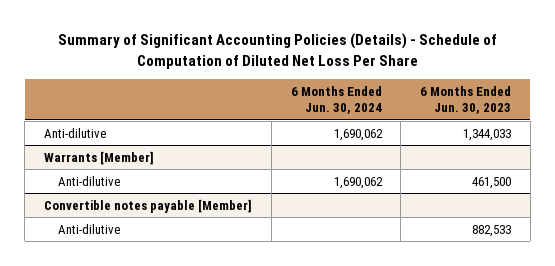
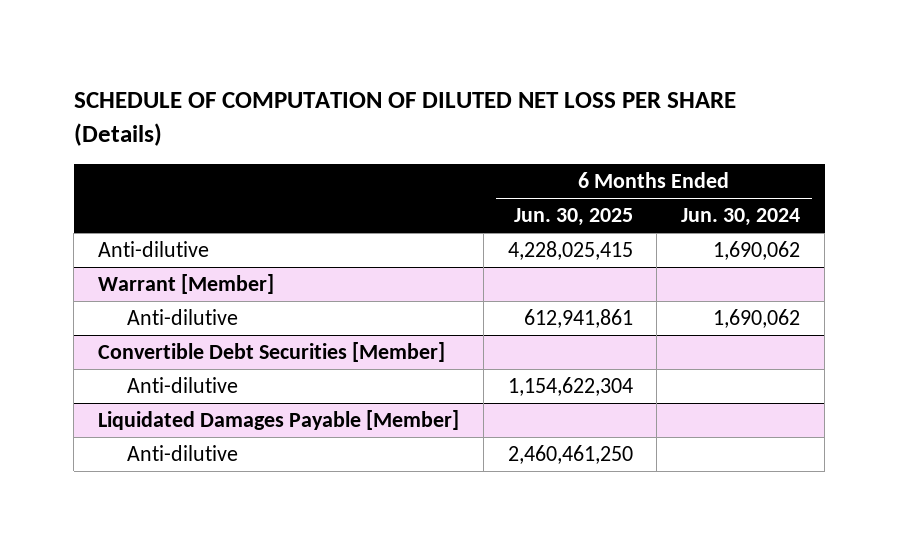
[57,33,497,69] Summary of Significant Accounting Policies (Details) - Schedule of Computation of Diluted Net Loss Per Share -> [73,91,736,146] SCHEDULE OF COMPUTATION OF DILUTED NET LOSS PER SHARE (Details)
[420,85,512,115] 6 Months Ended Jun. 30, 2023 -> none
none -> [513,208,633,227] Jun. 30, 2025
[44,150,155,165] Warrants [Member] -> [98,274,275,295] Warrant [Member]
[44,198,253,213] Convertible notes payable [Member] -> [98,342,446,363] Convertible Debt Securities [Member]
none -> [98,410,460,431] Liquidated Damages Payable [Member]
none -> [127,445,239,462] Anti-dilutive

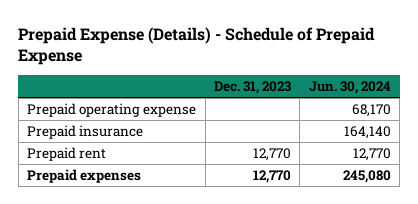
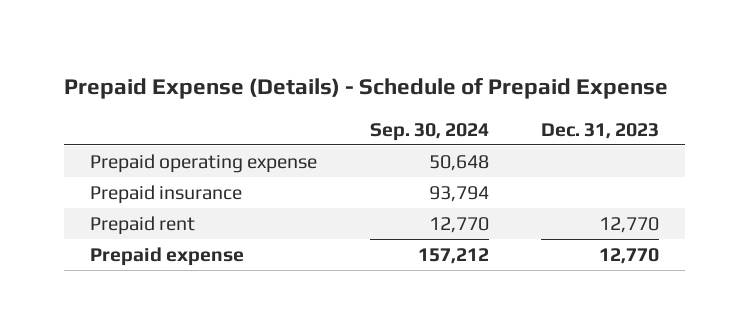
[308,80,391,94] Jun. 30, 2024 -> none
none -> [369,122,489,141] Sep. 30, 2024
[27,169,142,184] Prepaid expenses -> [90,246,245,266] Prepaid expense

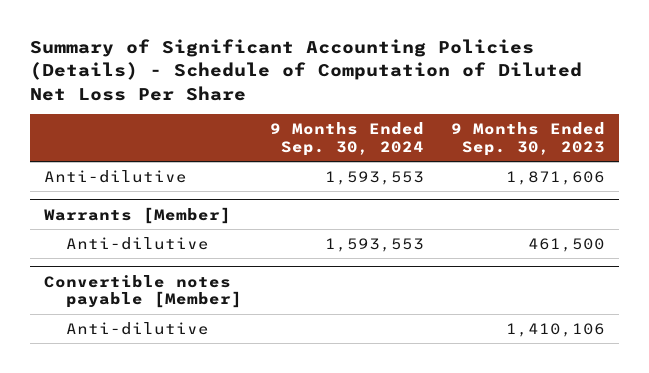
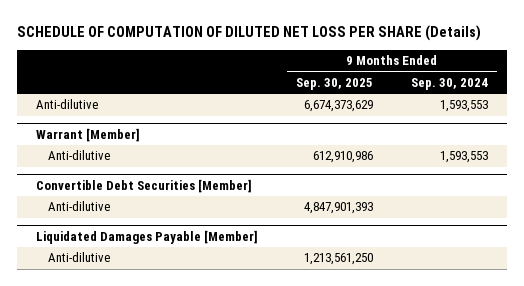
[30,39,583,101] Summary of Significant Accounting Policies (Details) - Schedule of Computation of Diluted Net Loss Per Share -> [17,25,482,42] SCHEDULE OF COMPUTATION OF DILUTED NET LOSS PER SHARE (Details)
[450,122,605,157] 9 Months Ended Sep. 30, 2023 -> none
none -> [296,78,374,91] Sep. 30, 2025
[43,206,231,224] Warrants [Member] -> [36,127,141,142] Warrant [Member]
[43,274,243,309] Convertible notes payable [Member] -> [36,178,253,193] Convertible Debt Securities [Member]
none -> [36,229,259,244] Liquidated Damages Payable [Member]
none -> [47,252,110,263] Anti-dilutive

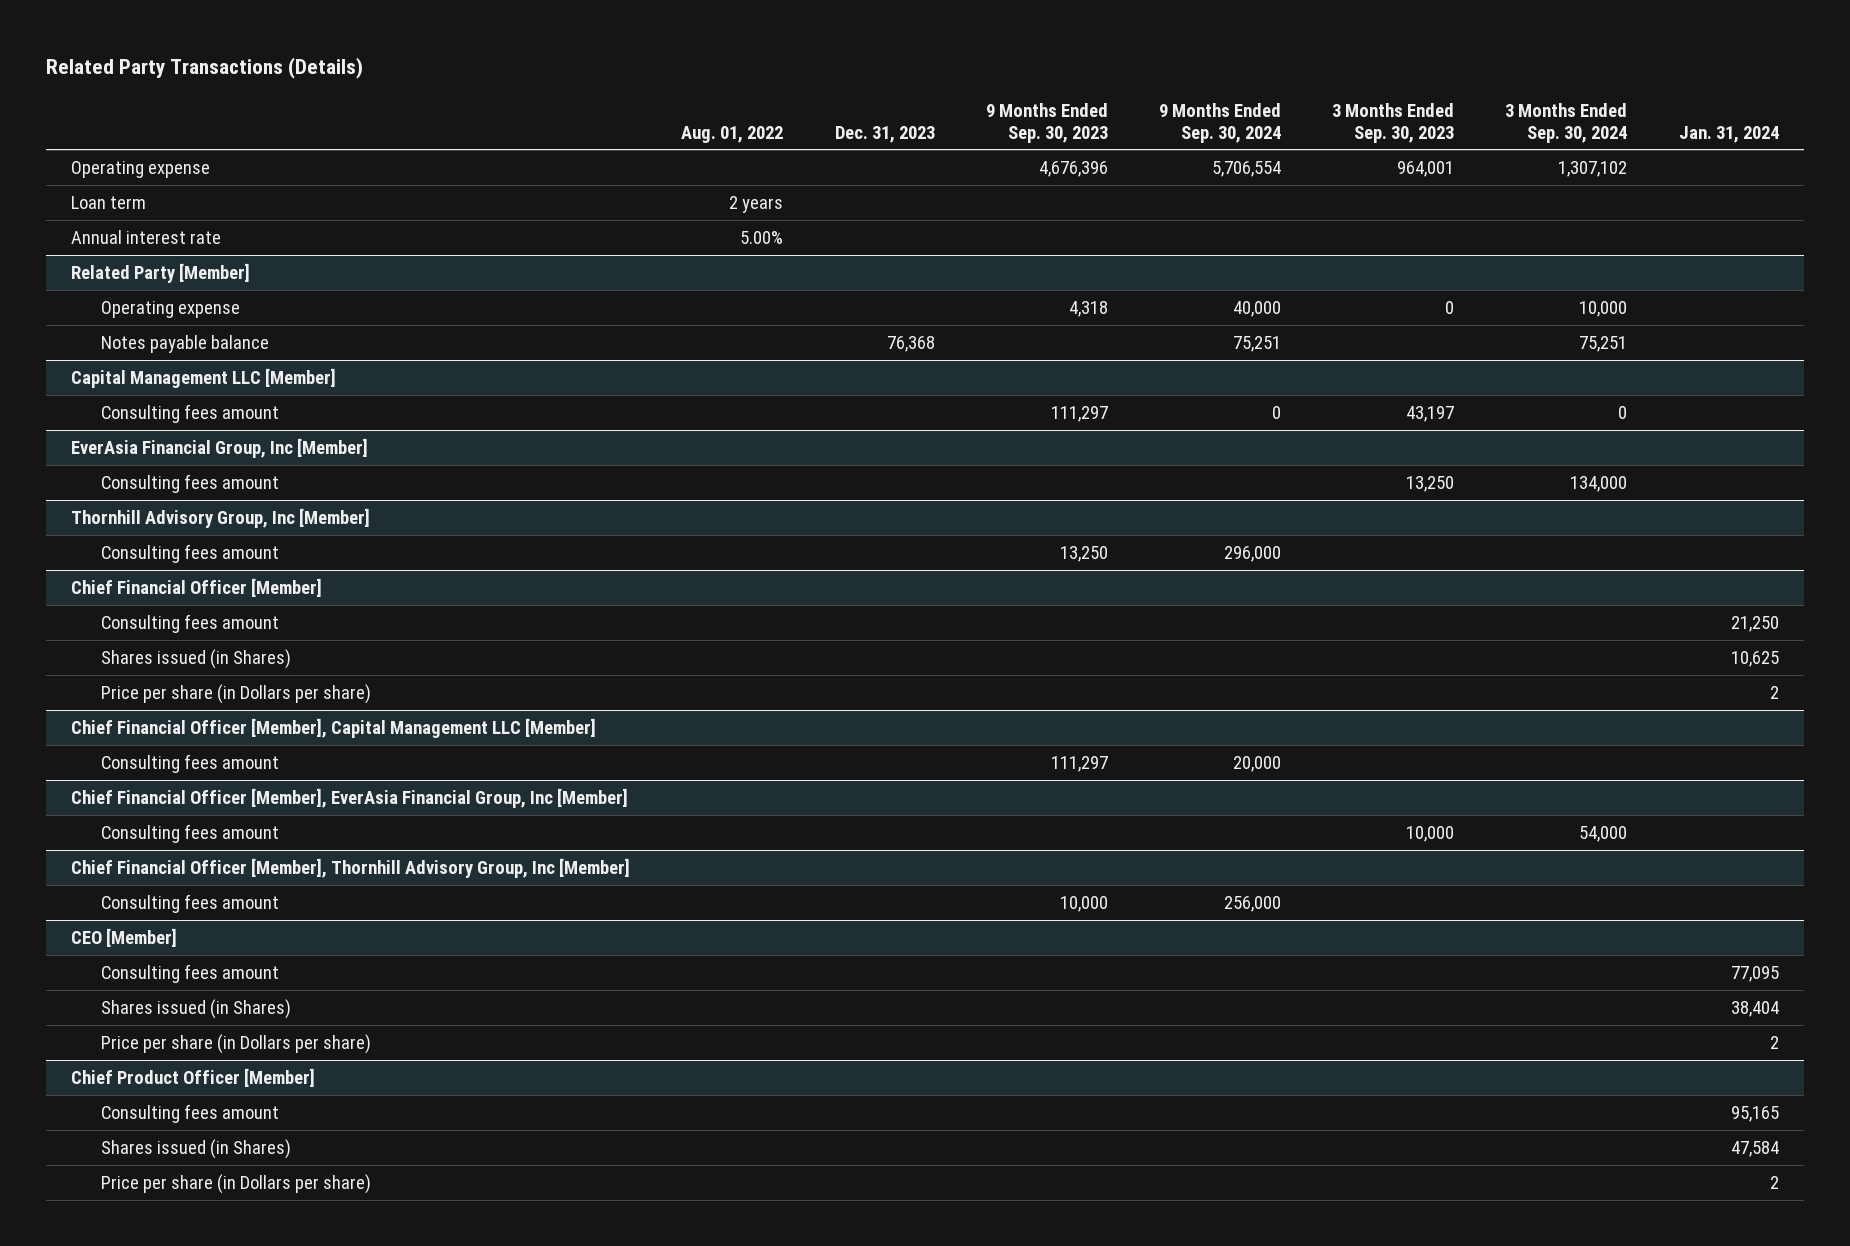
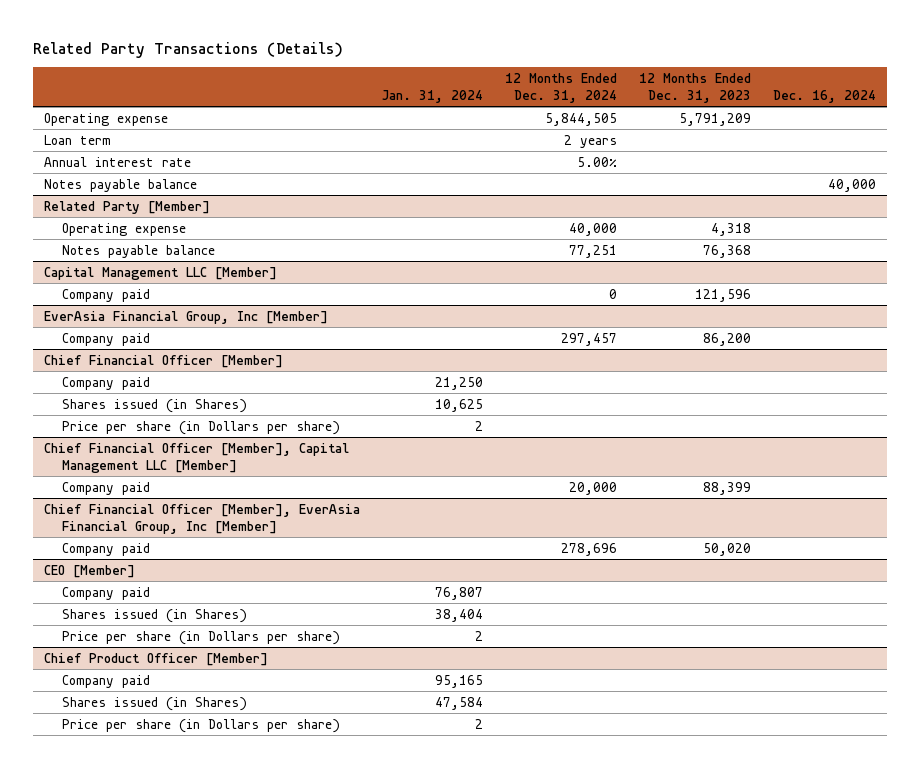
[681,125,784,143] Aug. 01, 2022 -> none
[834,125,935,143] Dec. 31, 2023 -> none
[985,102,1108,143] 9 Months Ended Sep. 30, 2023 -> none
[1158,102,1281,143] 9 Months Ended Sep. 30, 2024 -> none
[1332,102,1455,143] 3 Months Ended Sep. 30, 2023 -> none
[1505,102,1628,143] 3 Months Ended Sep. 30, 2024 -> none
none -> [505,73,618,104] 12 Months Ended Dec. 31, 2024
none -> [638,73,751,104] 12 Months Ended Dec. 31, 2023
none -> [772,90,876,104] Dec. 16, 2024
none -> [44,178,198,192] Notes payable balance
[100,403,279,423] Consulting fees amount -> [61,288,150,302] Company paid
[71,507,371,528] Thornhill Advisory Group, Inc [Member] -> none
[100,543,279,563] Consulting fees amount -> none
[100,473,279,493] Consulting fees amount -> [61,332,150,346] Company paid
[100,613,279,633] Consulting fees amount -> [61,376,150,390] Company paid
[100,753,279,773] Consulting fees amount -> [61,481,150,495] Company paid
[71,857,631,878] Chief Financial Officer [Member], Thornhill Advisory Group, Inc [Member] -> none
[100,893,279,913] Consulting fees amount -> none
[100,823,279,843] Consulting fees amount -> [61,542,150,556] Company paid
[100,963,279,983] Consulting fees amount -> none
none -> [61,586,150,600] Company paid
[100,1103,279,1123] Consulting fees amount -> [61,674,150,688] Company paid

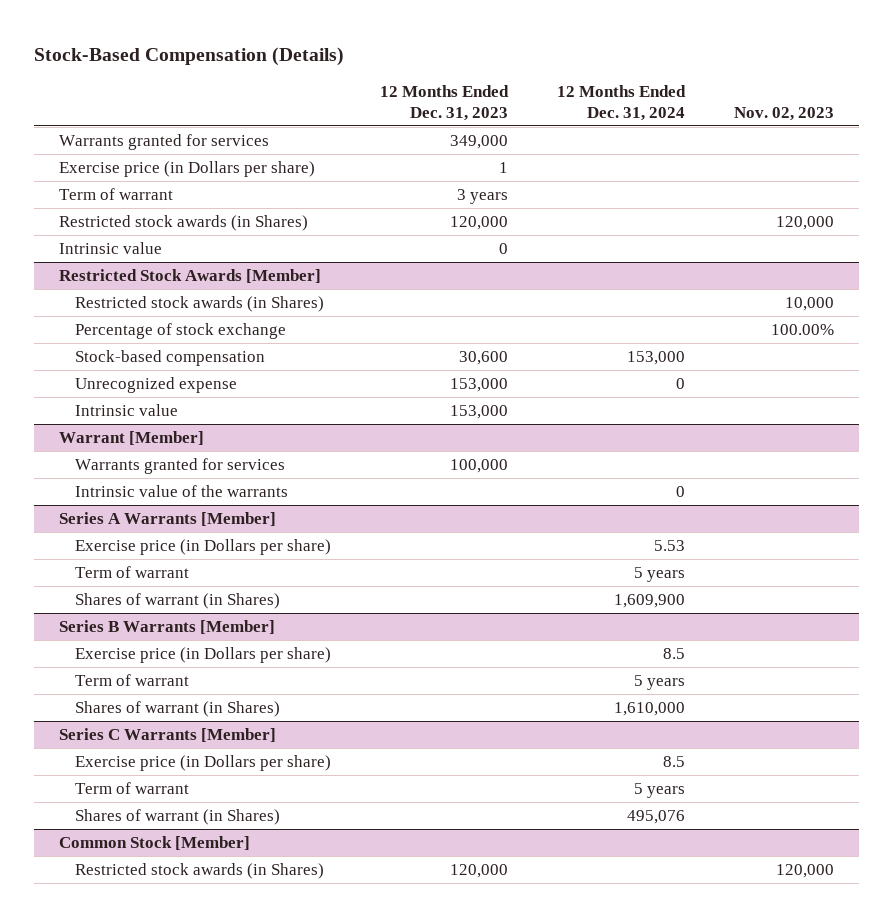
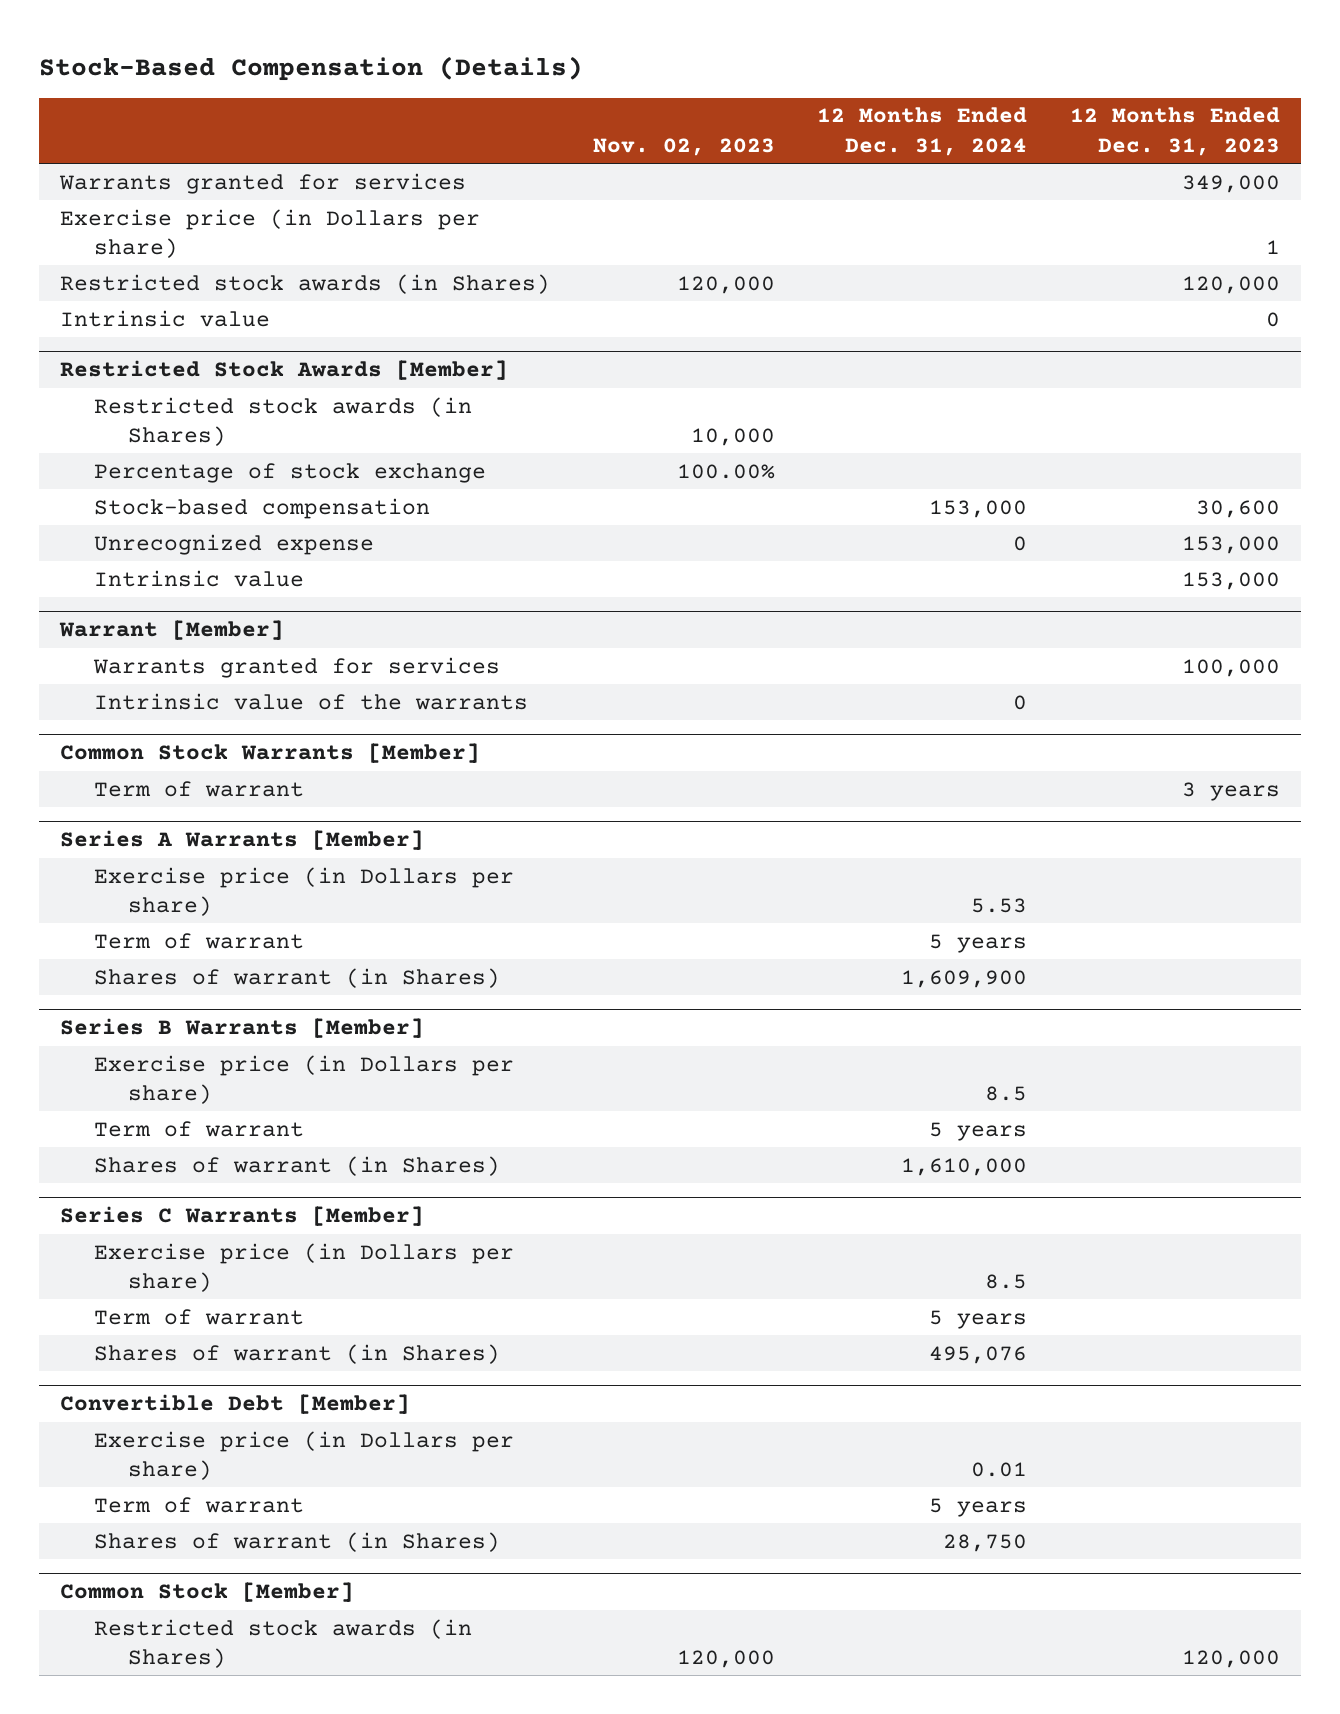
[58,188,173,201] Term of warrant -> none
none -> [60,743,481,764] Common Stock Warrants [Member]
none -> [94,780,305,797] Term of warrant
none -> [60,1394,411,1415] Convertible Debt [Member]
none -> [94,1430,515,1481] Exercise price (in Dollars per share)
none -> [94,1496,305,1513] Term of warrant
none -> [94,1531,501,1552] Shares of warrant (in Shares)

